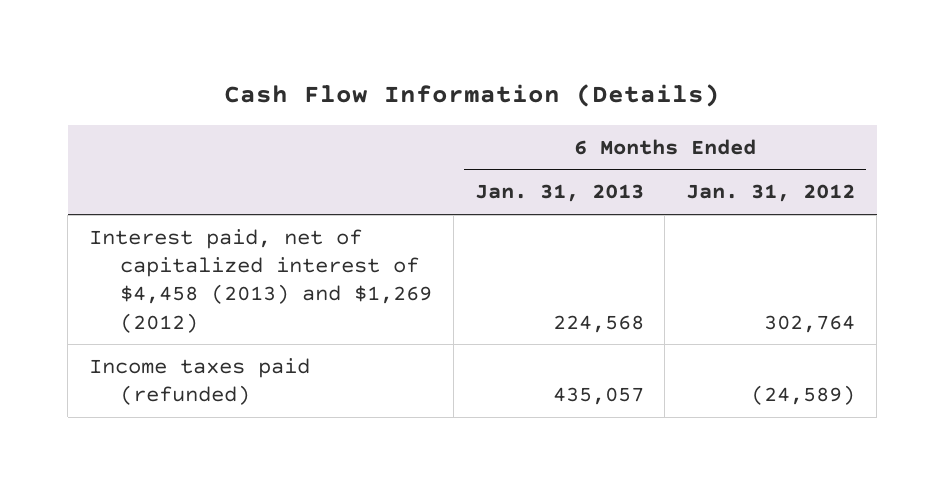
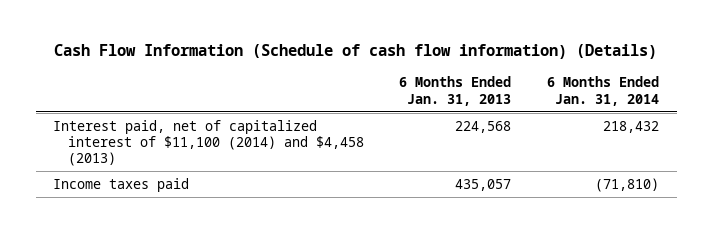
[224,84,721,108] Cash Flow Information (Details) -> [54,44,658,60] Cash Flow Information (Schedule of cash flow information) (Details)
[686,184,856,203] Jan. 31, 2012 -> none
none -> [546,76,659,106] 6 Months Ended Jan. 31, 2014
[88,228,432,333] Interest paid, net of capitalized interest of $4,458 (2013) and $1,269 (2012) -> [53,119,364,167] Interest paid, net of capitalized interest of $11,100 (2014) and $4,458 (2013)
[88,357,310,406] Income taxes paid (refunded) -> [53,177,190,192] Income taxes paid

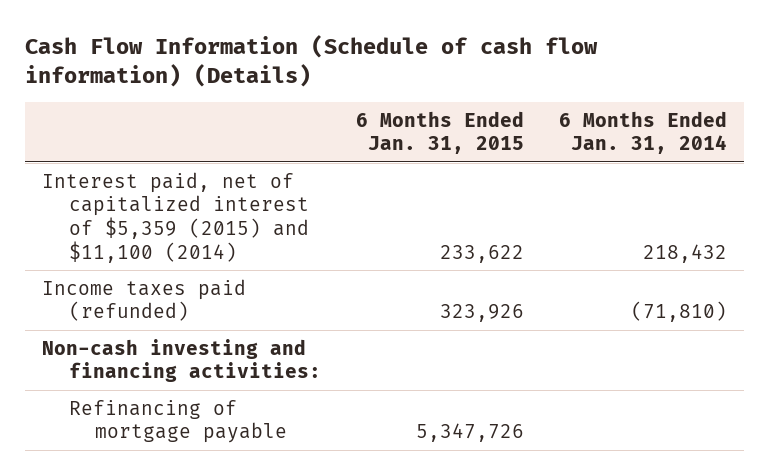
[399,76,512,106] 6 Months Ended Jan. 31, 2013 -> none
none -> [355,110,524,155] 6 Months Ended Jan. 31, 2015
[53,119,364,167] Interest paid, net of capitalized interest of $11,100 (2014) and $4,458 (2013) -> [42,171,309,263] Interest paid, net of capitalized interest of $5,359 (2015) and $11,100 (2014)
[53,177,190,192] Income taxes paid -> [42,278,247,322] Income taxes paid (refunded)
none -> [42,338,321,383] Non-cash investing and financing activities:
none -> [68,399,288,444] Refinancing of mortgage payable

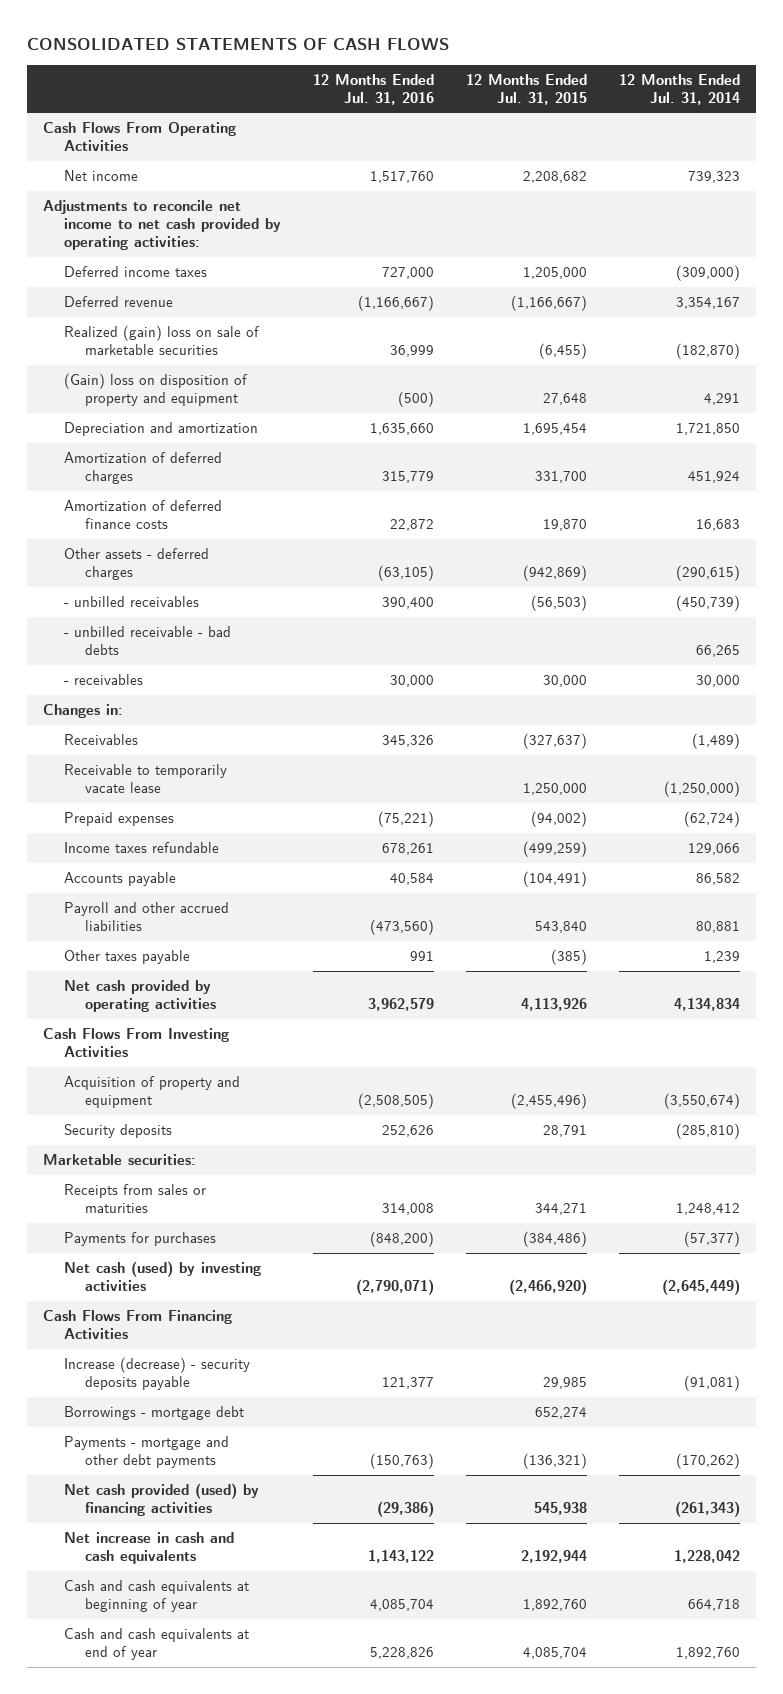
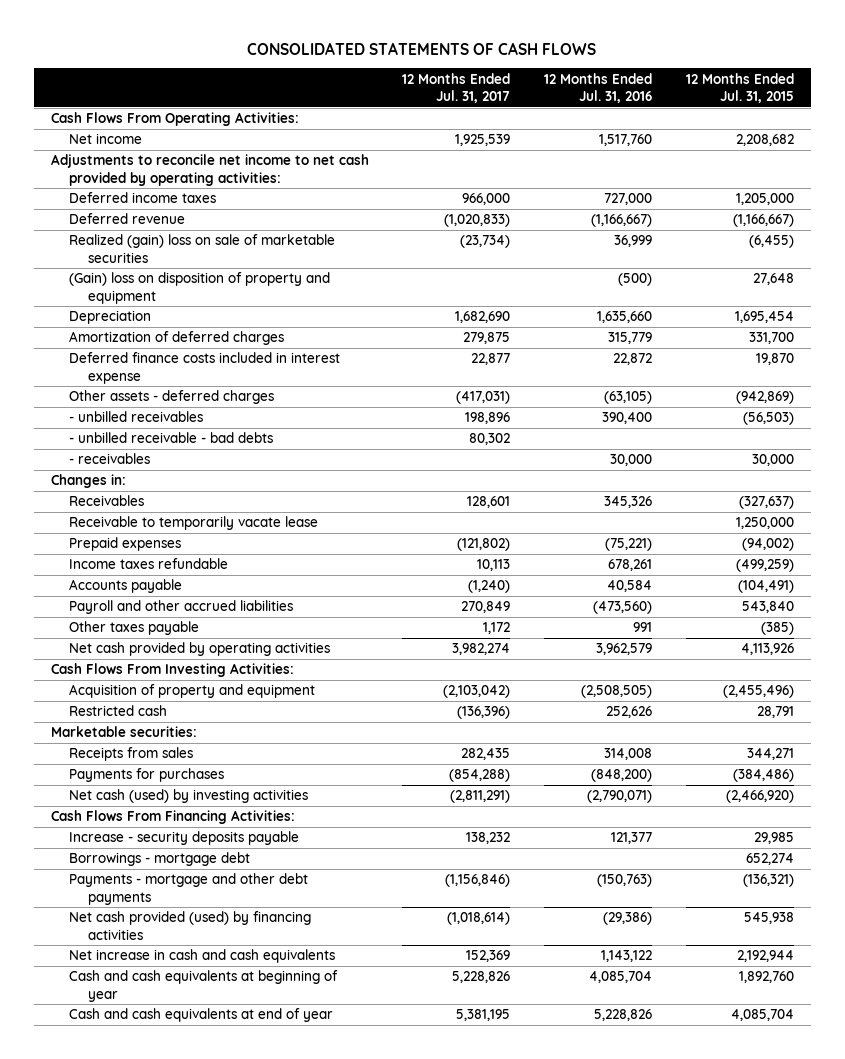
[619,73,741,105] 12 Months Ended Jul. 31, 2014 -> none
none -> [402,72,511,104] 12 Months Ended Jul. 31, 2017
[42,121,236,152] Cash Flows From Operating Activities -> [50,112,299,127] Cash Flows From Operating Activities:
[64,421,259,436] Depreciation and amortization -> [69,310,152,325] Depreciation
[64,499,223,530] Amortization of deferred finance costs -> [69,352,341,384] Deferred finance costs included in interest expense
[42,1027,229,1058] Cash Flows From Investing Activities -> [50,663,294,678] Cash Flows From Investing Activities:
[64,1123,173,1138] Security deposits -> [69,705,168,717] Restricted cash
[64,1183,207,1214] Receipts from sales or maturities -> [69,747,194,762] Receipts from sales
[42,1309,232,1340] Cash Flows From Financing Activities -> [50,810,295,825] Cash Flows From Financing Activities:
[64,1356,251,1391] Increase (decrease) - security deposits payable -> [69,831,300,846] Increase - security deposits payable

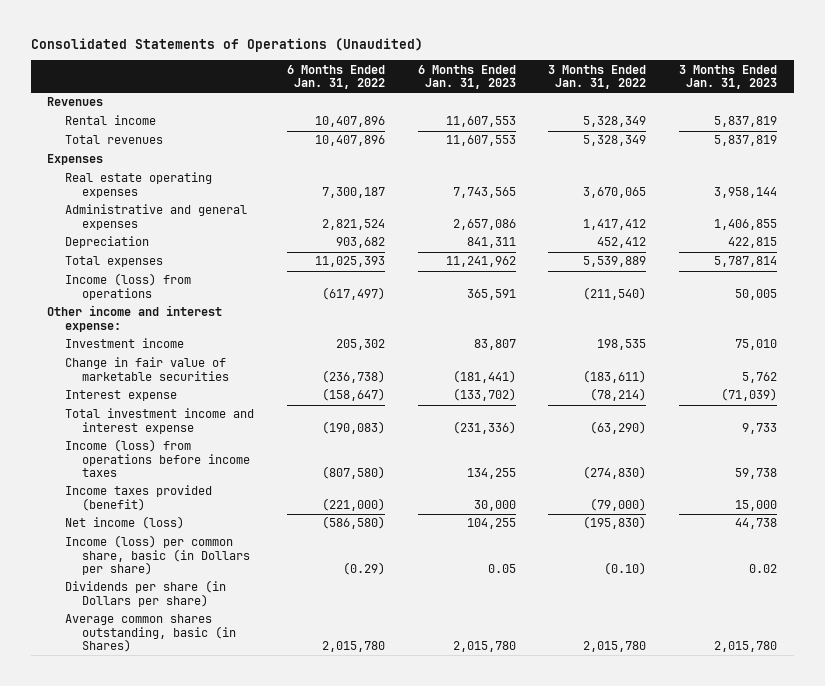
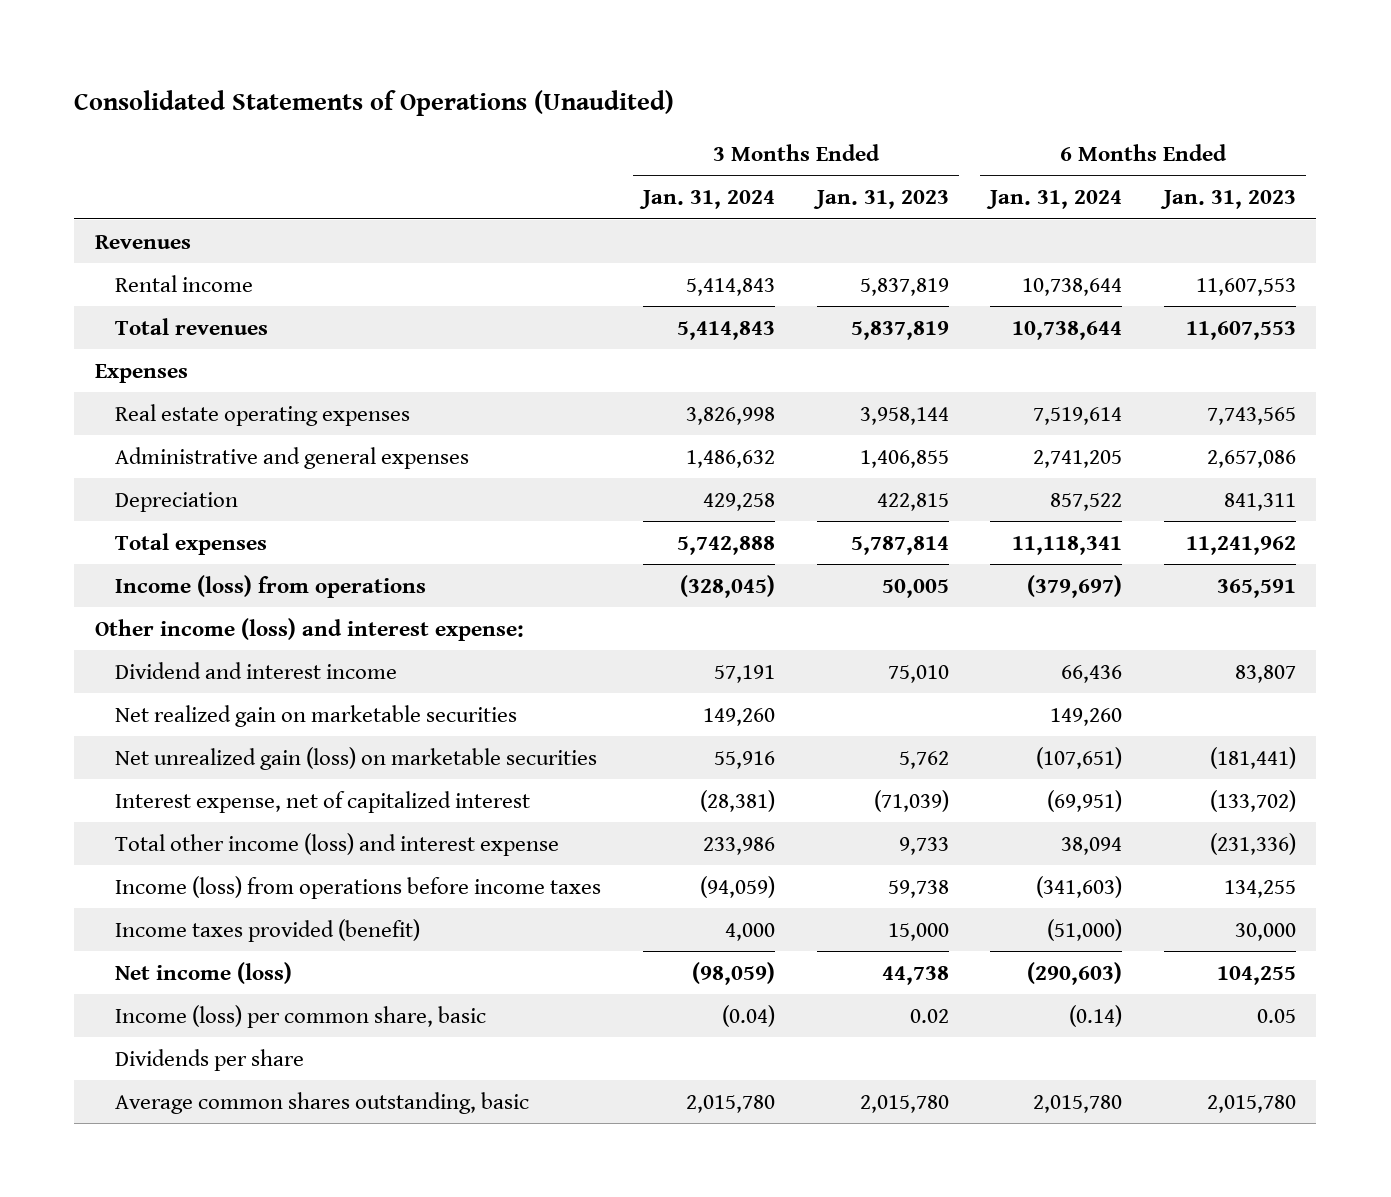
[286,64,385,89] 6 Months Ended Jan. 31, 2022 -> none
[548,64,647,89] 3 Months Ended Jan. 31, 2022 -> none
none -> [638,190,775,210] Jan. 31, 2024
none -> [986,190,1123,210] Jan. 31, 2024
[47,305,223,332] Other income and interest expense: -> [95,617,525,641] Other income (loss) and interest expense:
[64,338,184,349] Investment income -> [115,661,398,679] Dividend and interest income
none -> [115,704,518,727] Net realized gain on marketable securities
[64,357,230,381] Change in fair value of marketable securities -> [115,746,598,770] Net unrealized gain (loss) on marketable securities
[64,390,177,402] Interest expense -> [115,790,531,813] Interest expense, net of capitalized interest
[64,408,254,434] Total investment income and interest expense -> [115,832,560,856] Total other income (loss) and interest expense
[64,535,251,576] Income (loss) per common share, basic (in Dollars per share) -> [115,1004,487,1028] Income (loss) per common share, basic
[64,580,226,607] Dividends per share (in Dollars per share) -> [115,1048,305,1071] Dividends per share
[64,614,237,653] Average common shares outstanding, basic (in Shares) -> [115,1091,530,1114] Average common shares outstanding, basic

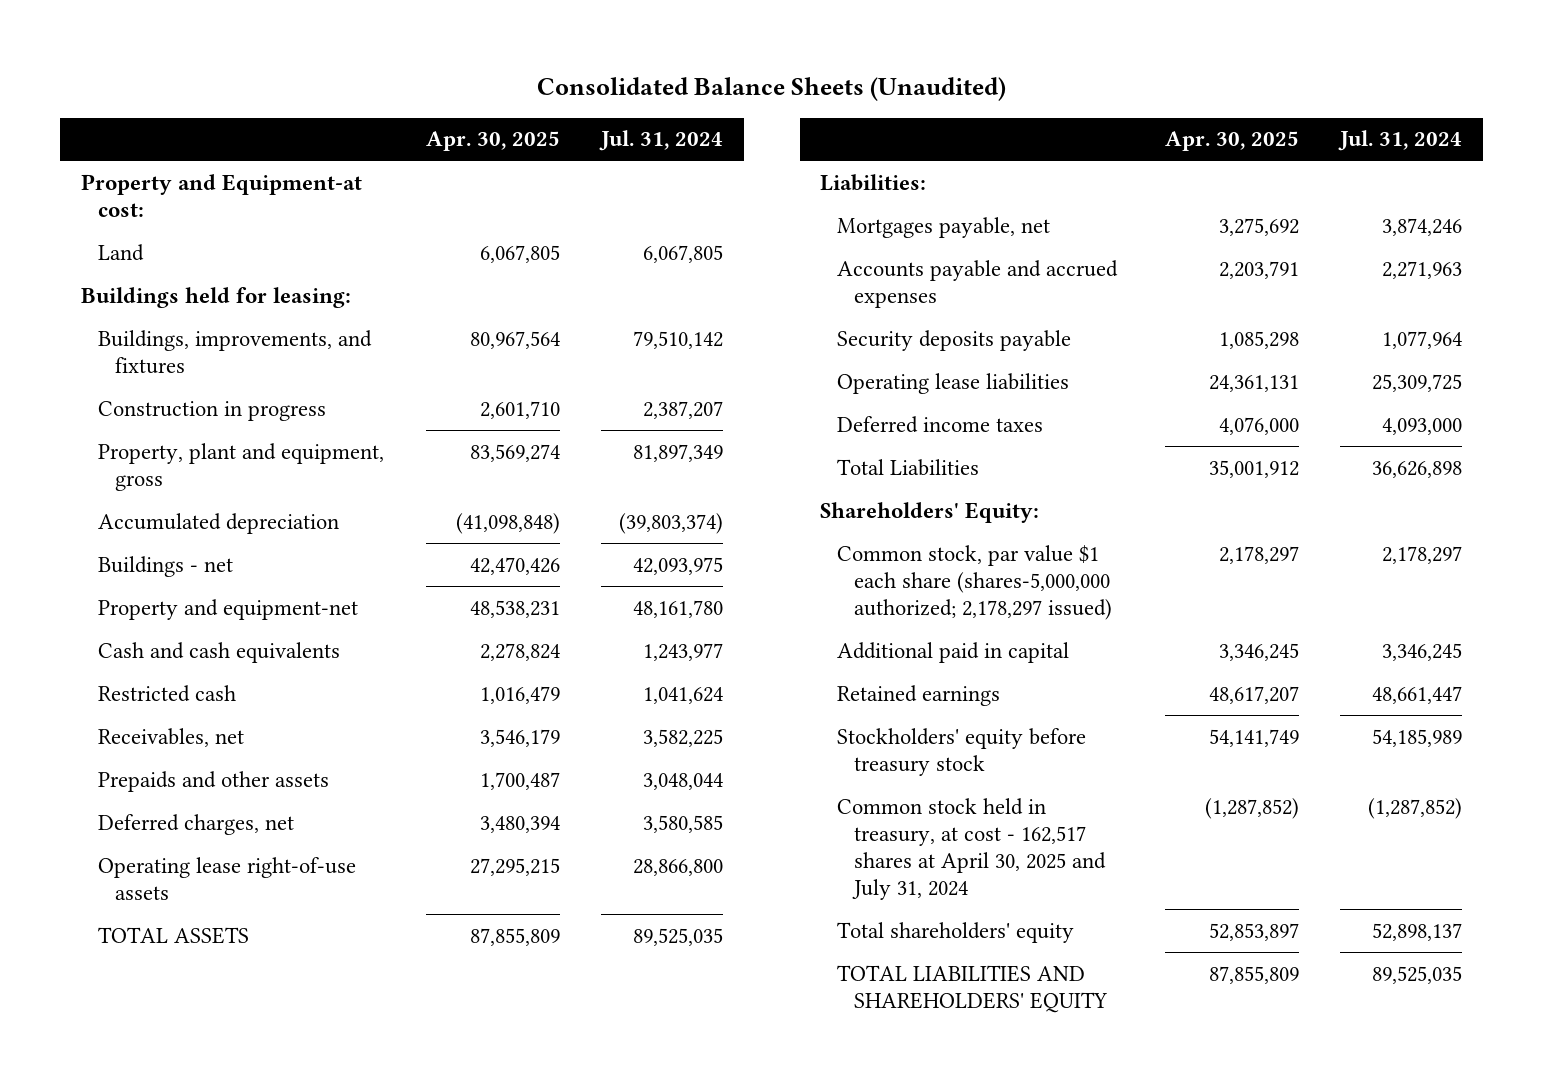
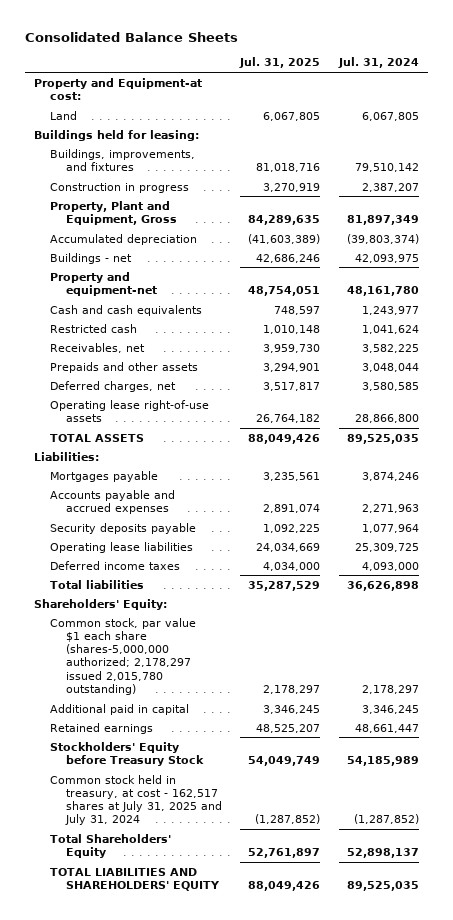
[536,77,1006,102] Consolidated Balance Sheets (Unaudited) -> [24,31,238,42] Consolidated Balance Sheets
[425,131,560,152] Apr. 30, 2025 -> none
none -> [239,57,321,69] Jul. 31, 2025
[98,442,385,491] Property, plant and equipment, gross -> [49,200,177,225] Property, Plant and Equipment, Gross
[837,216,1051,238] Mortgages payable, net -> [49,470,158,482] Mortgages payable
[837,458,980,476] Total Liabilities -> [49,579,144,589] Total liabilities
[837,544,1113,620] Common stock, par value $1 each share (shares-5,000,000 authorized; 2,178,297 issued) -> [49,617,196,695] Common stock, par value $1 each share (shares-5,000,000 authorized; 2,178,297 issued 2,015,780 outstanding)
[837,727,1087,776] Stockholders' equity before treasury stock -> [49,741,204,766] Stockholders' Equity before Treasury Stock
[837,797,1107,901] Common stock held in treasury, at cost - 162,517 shares at April 30, 2025 and July 31, 2024 -> [49,774,222,826] Common stock held in treasury, at cost - 162,517 shares at July 31, 2025 and July 31, 2024
[837,921,1075,943] Total shareholders' equity -> [49,833,171,858] Total Shareholders' Equity

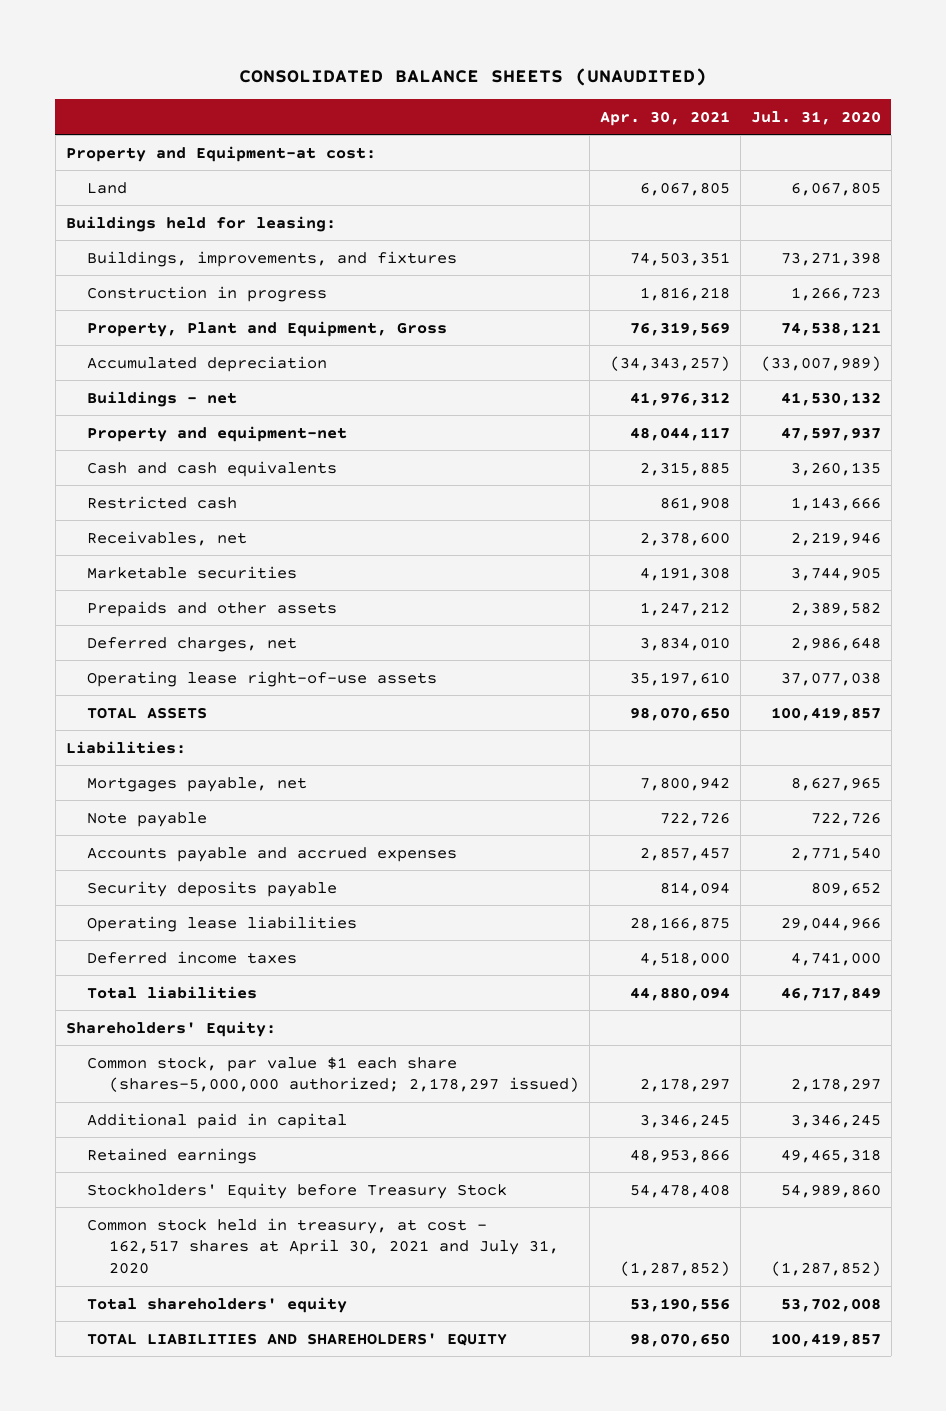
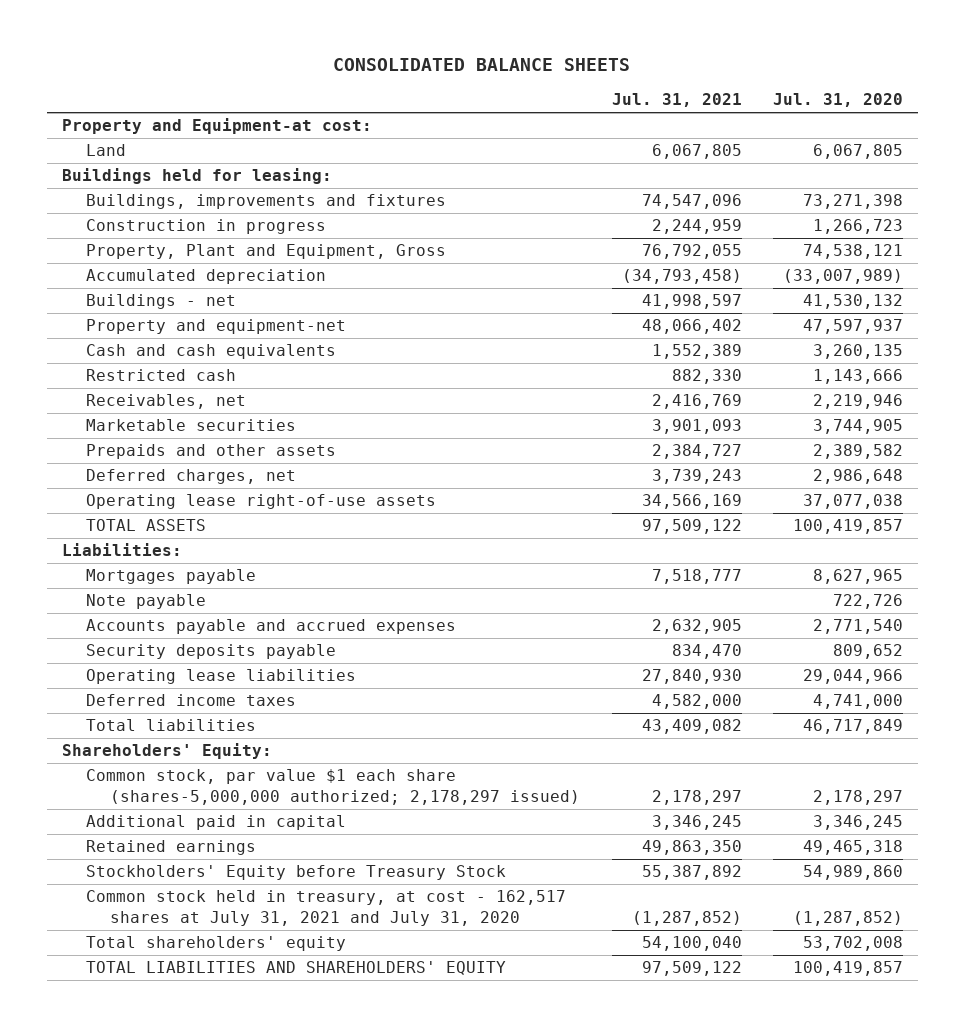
[239,67,708,86] CONSOLIDATED BALANCE SHEETS (UNAUDITED) -> [333,57,631,71] CONSOLIDATED BALANCE SHEETS
[599,110,730,126] Apr. 30, 2021 -> none
none -> [611,93,742,108] Jul. 31, 2021
[87,250,458,267] Buildings, improvements, and fixtures -> [86,194,447,210] Buildings, improvements and fixtures
[87,776,308,792] Mortgages payable, net -> [86,569,257,585] Mortgages payable
[87,1217,560,1275] Common stock held in treasury, at cost - 162,517 shares at April 30, 2021 and July 31, 2020 -> [86,890,567,926] Common stock held in treasury, at cost - 162,517 shares at July 31, 2021 and July 31, 2020

